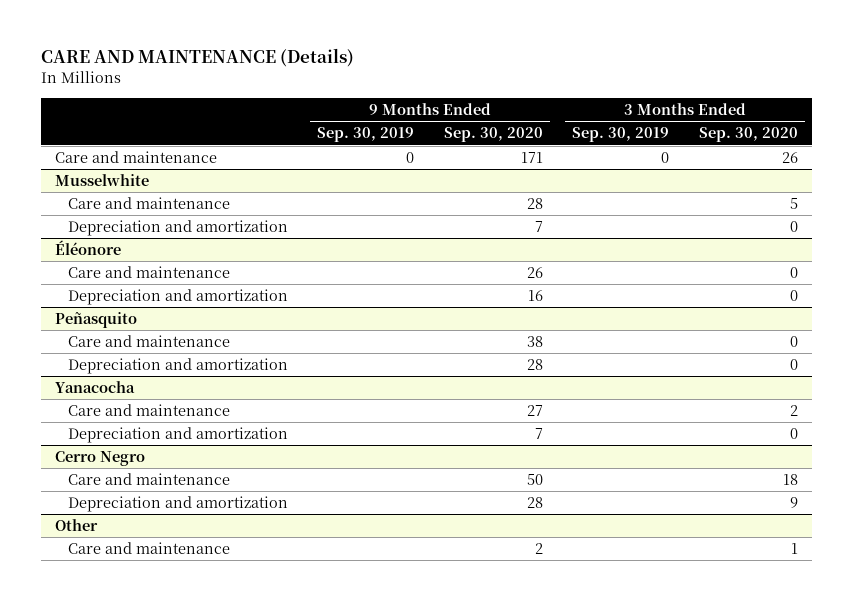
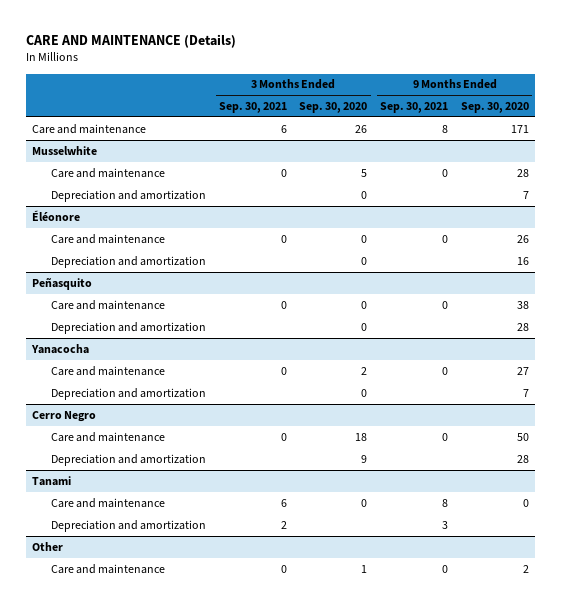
[317,127,415,143] Sep. 30, 2019 -> none
[572,127,670,143] Sep. 30, 2019 -> none
none -> [218,102,287,114] Sep. 30, 2021
none -> [380,102,449,114] Sep. 30, 2021
none -> [32,475,72,486] Tanami
none -> [50,497,165,508] Care and maintenance
none -> [50,519,206,532] Depreciation and amortization

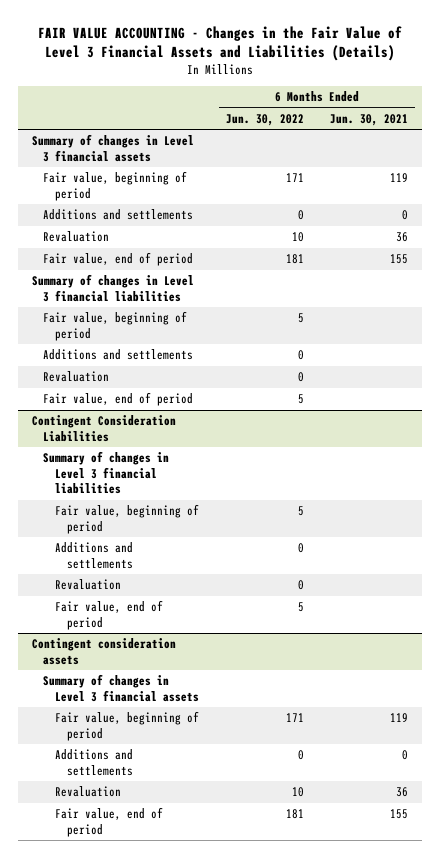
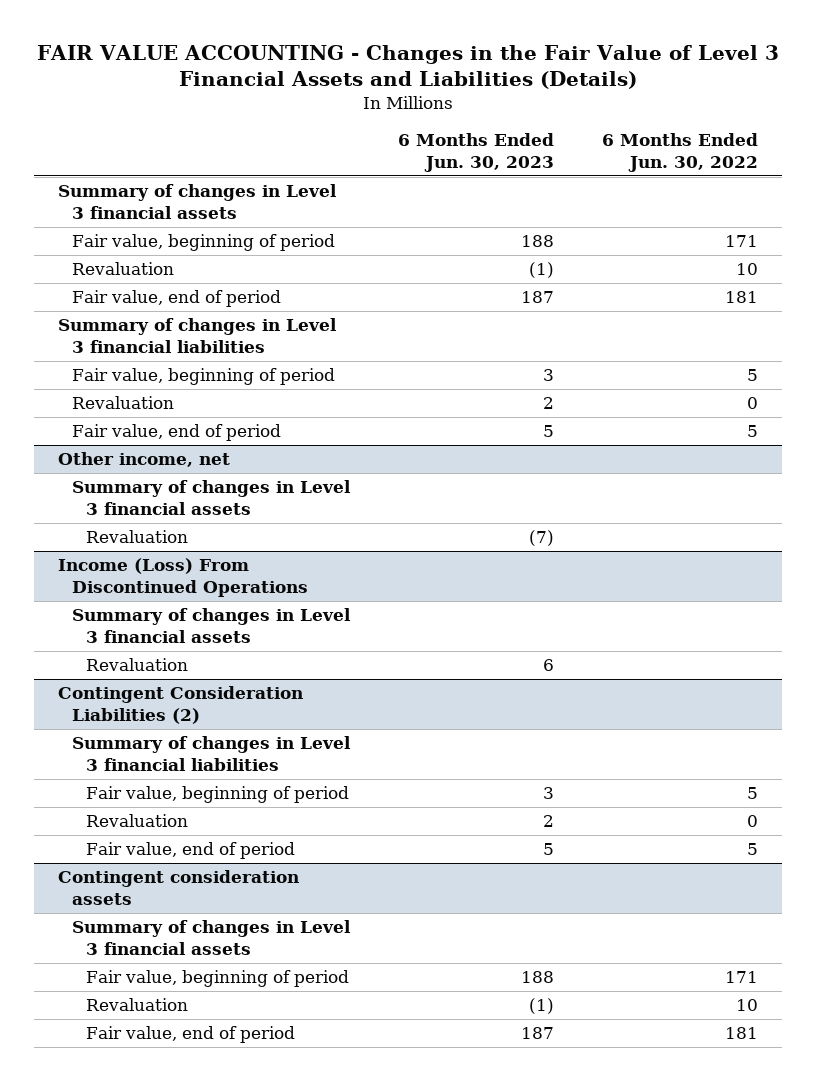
[330,113,409,126] Jun. 30, 2021 -> none
none -> [397,132,554,172] 6 Months Ended Jun. 30, 2023
[43,209,194,221] Additions and settlements -> none
[43,349,194,361] Additions and settlements -> none
none -> [57,452,230,468] Other income, net
none -> [72,480,352,516] Summary of changes in Level 3 financial assets
none -> [86,530,189,544] Revaluation
none -> [57,558,309,598] Income (Loss) From Discontinued Operations
none -> [72,608,352,644] Summary of changes in Level 3 financial assets
none -> [86,658,189,672] Revaluation
[31,415,176,442] Contingent Consideration Liabilities -> [57,686,303,725] Contingent Consideration Liabilities (2)
[55,542,134,569] Additions and settlements -> none
[55,749,134,776] Additions and settlements -> none

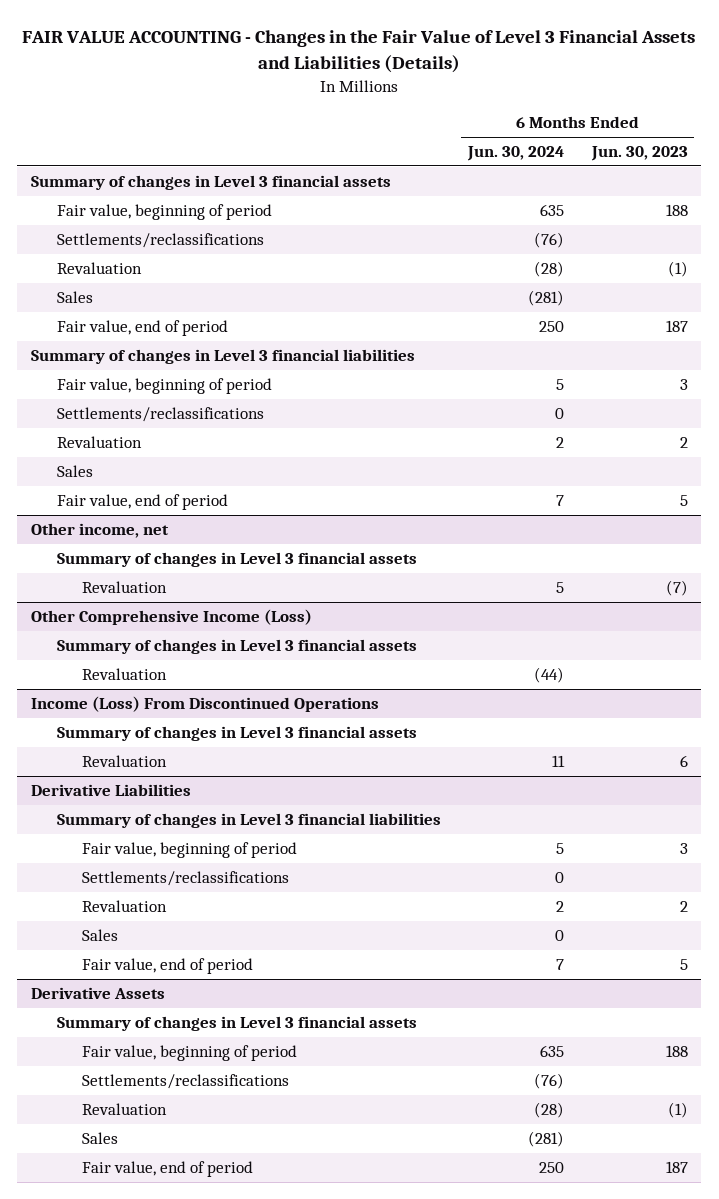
[601,132,758,172] 6 Months Ended Jun. 30, 2022 -> none
none -> [467,146,565,162] Jun. 30, 2024
none -> [56,233,264,249] Settlements/reclassifications
none -> [56,291,93,304] Sales
none -> [56,407,264,423] Settlements/reclassifications
none -> [56,465,93,478] Sales
none -> [31,609,313,626] Other Comprehensive Income (Loss)
none -> [56,639,417,655] Summary of changes in Level 3 financial assets
none -> [82,668,168,681] Revaluation
[57,686,303,725] Contingent Consideration Liabilities (2) -> [31,784,192,797] Derivative Liabilities
none -> [82,871,290,887] Settlements/reclassifications
none -> [82,929,119,942] Sales
[57,870,299,906] Contingent consideration assets -> [31,987,166,1000] Derivative Assets
none -> [82,1074,290,1090] Settlements/reclassifications
none -> [82,1132,119,1145] Sales

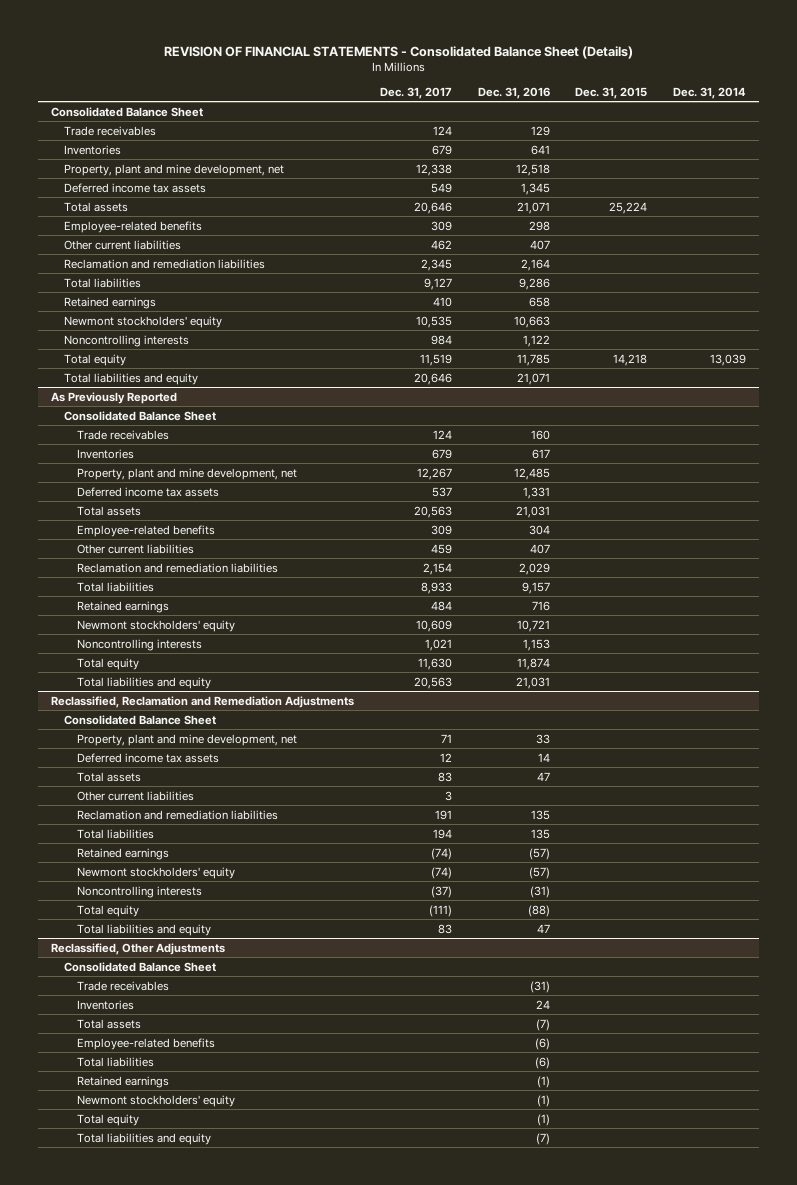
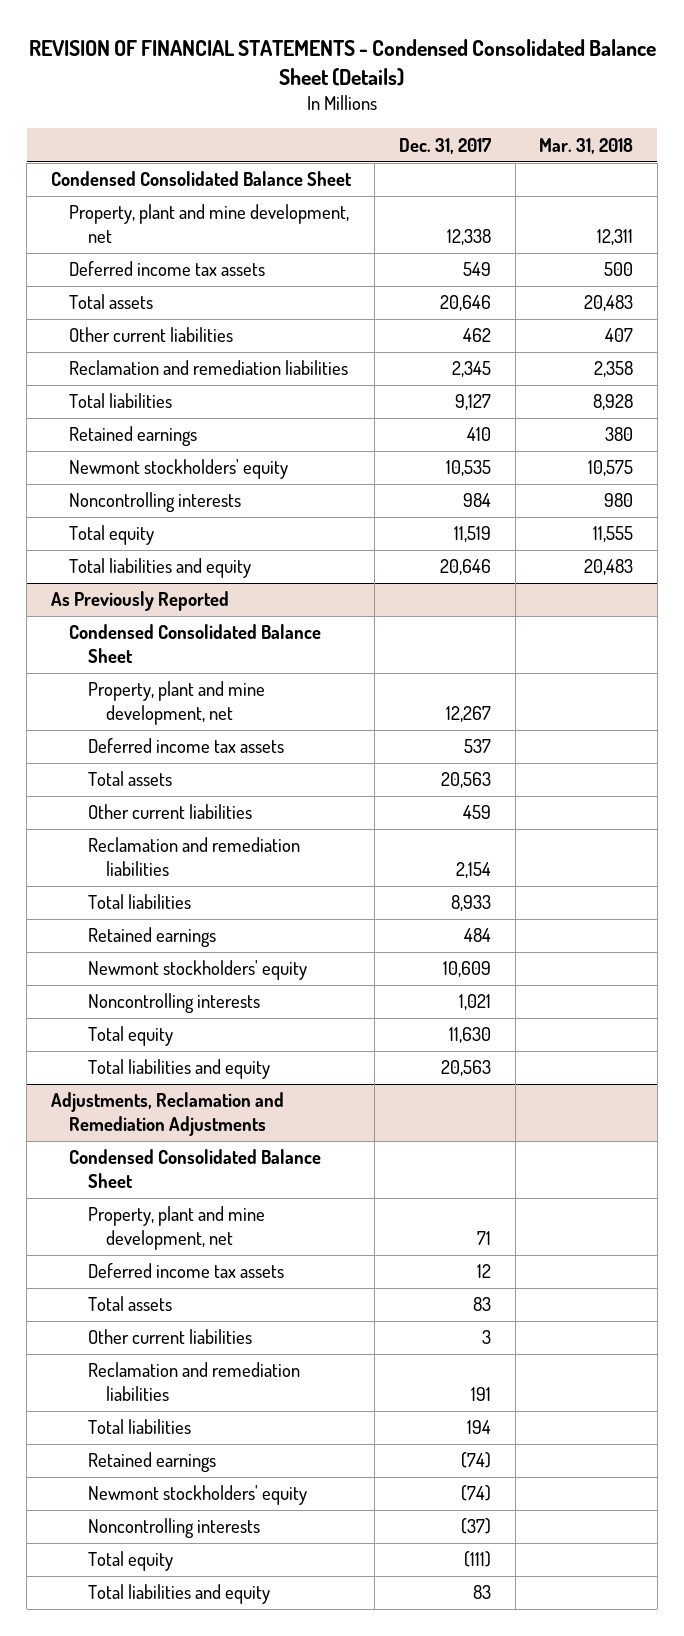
[163,45,633,59] REVISION OF FINANCIAL STATEMENTS - Consolidated Balance Sheet (Details) -> [29,38,657,86] REVISION OF FINANCIAL STATEMENTS - Condensed Consolidated Balance Sheet (Details)
[477,87,550,100] Dec. 31, 2016 -> none
[575,87,648,100] Dec. 31, 2015 -> none
[673,87,747,100] Dec. 31, 2014 -> none
none -> [539,137,634,154] Mar. 31, 2018
[63,125,156,136] Trade receivables -> none
[63,144,121,155] Inventories -> none
[50,106,203,117] Consolidated Balance Sheet -> [50,171,352,187] Condensed Consolidated Balance Sheet
[63,220,202,233] Employee-related benefits -> none
[76,429,169,440] Trade receivables -> none
[76,448,134,459] Inventories -> none
[63,410,216,421] Consolidated Balance Sheet -> [69,624,322,663] Condensed Consolidated Balance Sheet
[76,524,215,537] Employee-related benefits -> none
[50,695,354,708] Reclassified, Reclamation and Remediation Adjustments -> [50,1092,284,1136] Adjustments, Reclamation and Remediation Adjustments
[63,714,216,725] Consolidated Balance Sheet -> [69,1149,322,1188] Condensed Consolidated Balance Sheet
[50,942,225,955] Reclassified, Other Adjustments -> none
[63,961,216,972] Consolidated Balance Sheet -> none
[76,980,169,991] Trade receivables -> none
[76,999,134,1010] Inventories -> none
[76,1018,141,1029] Total assets -> none
[76,1037,215,1050] Employee-related benefits -> none
[76,1056,154,1067] Total liabilities -> none
[76,1075,169,1088] Retained earnings -> none
[76,1094,235,1107] Newmont stockholders' equity -> none
[76,1113,139,1126] Total equity -> none
[76,1132,211,1145] Total liabilities and equity -> none

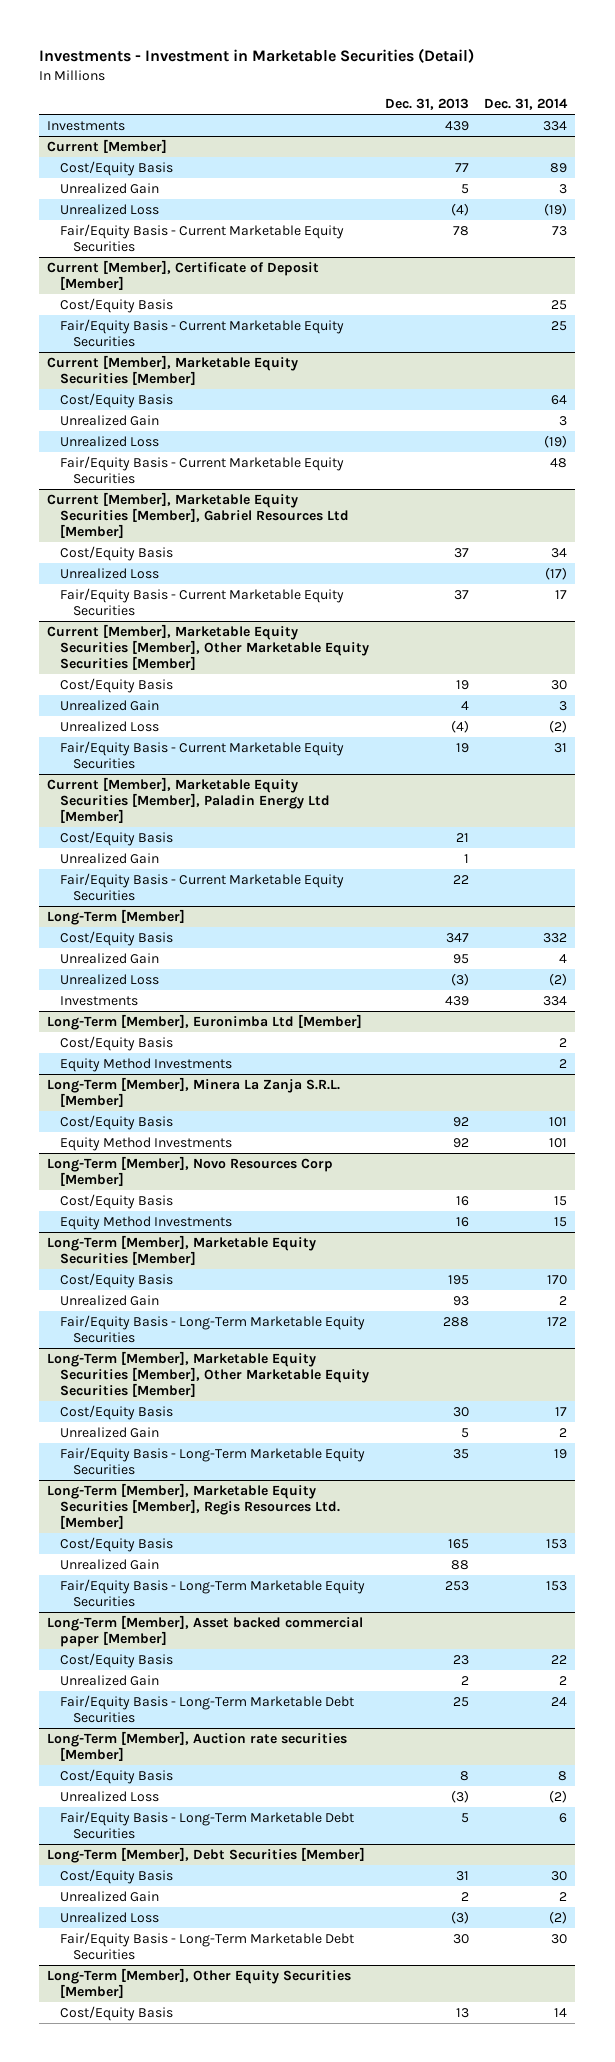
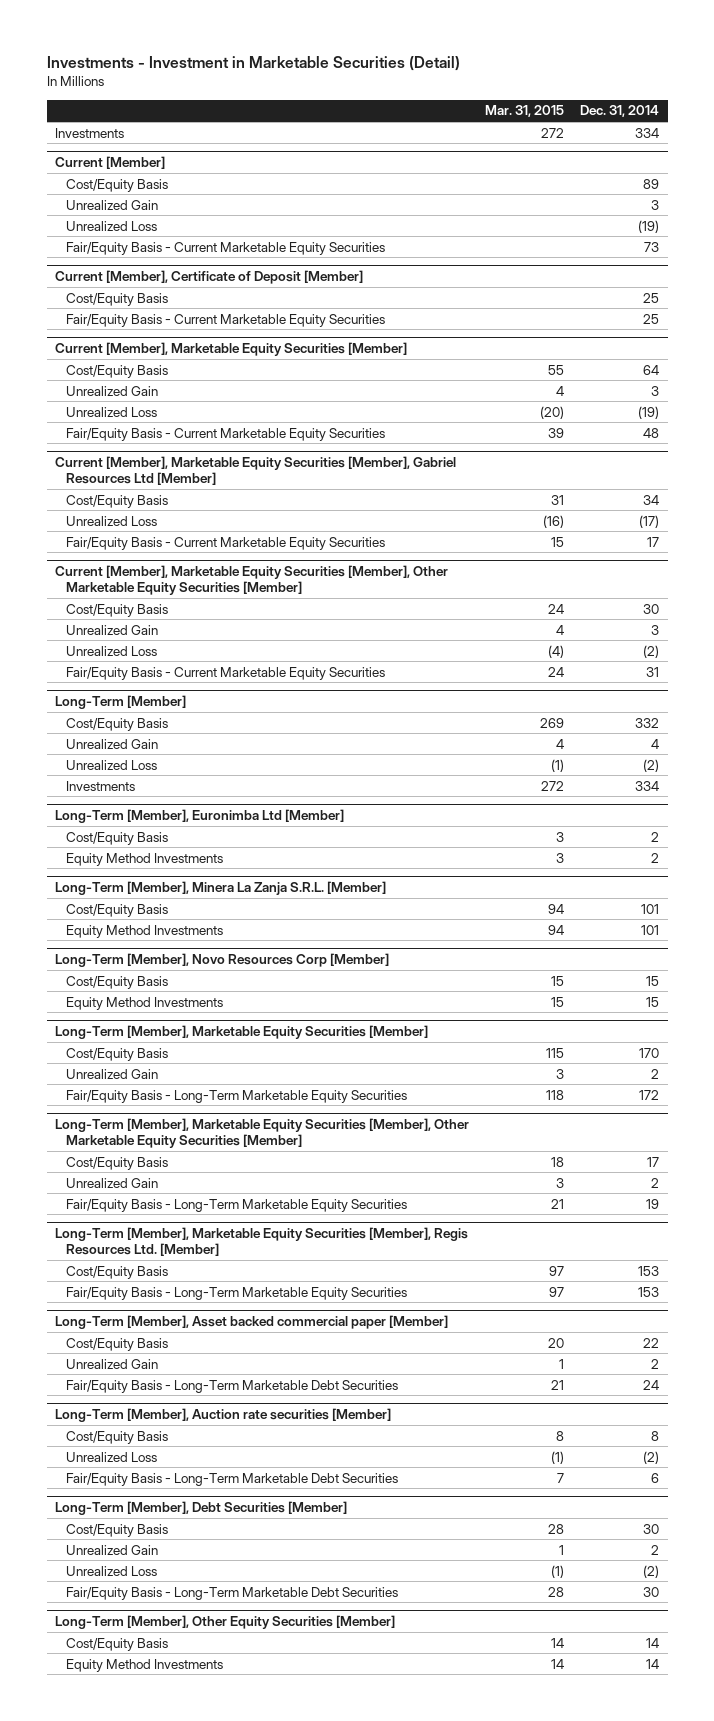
[384,98,469,111] Dec. 31, 2013 -> none
none -> [485,105,565,118] Mar. 31, 2015
[47,776,331,824] Current [Member], Marketable Equity Securities [Member], Paladin Energy Ltd [Member] -> none
[60,830,174,846] Cost/Equity Basis -> none
[60,852,160,864] Unrealized Gain -> none
[60,872,345,902] Fair/Equity Basis - Current Marketable Equity Securities -> none
[60,1558,160,1570] Unrealized Gain -> none
none -> [65,1658,223,1672] Equity Method Investments

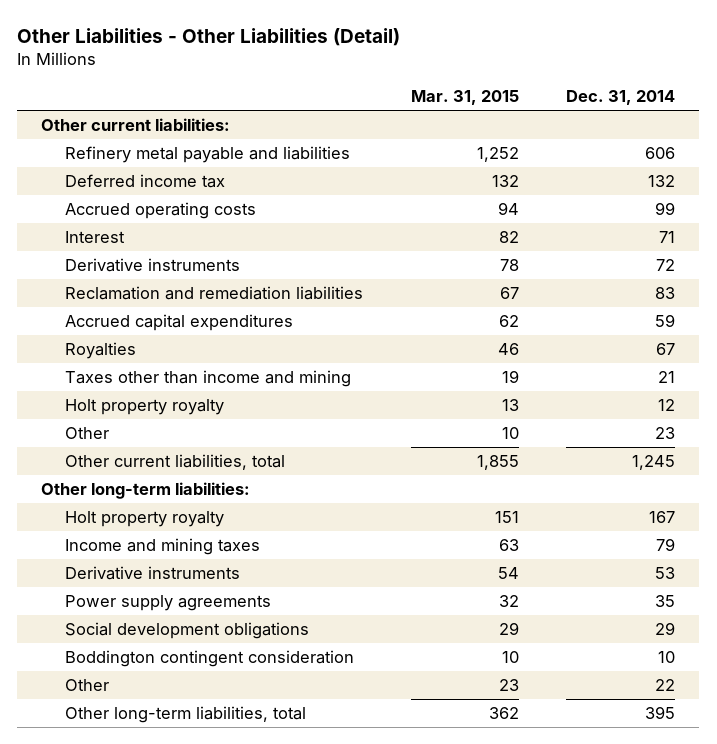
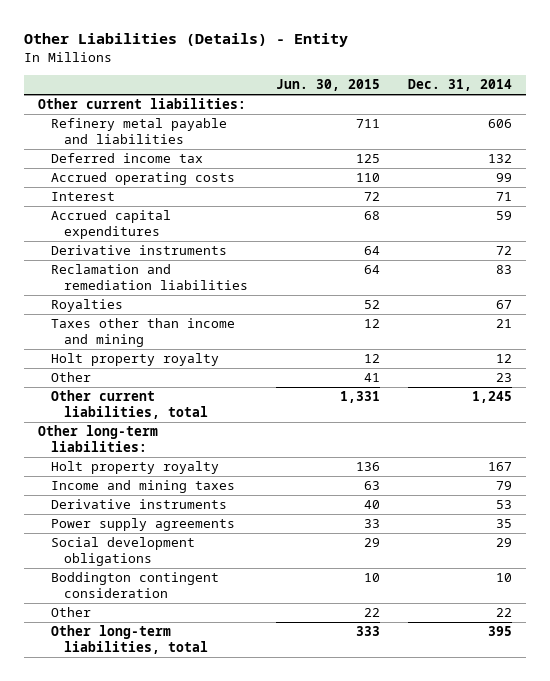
[17,28,401,47] Other Liabilities - Other Liabilities (Detail) -> [24,33,349,48] Other Liabilities (Details) - Entity
[410,90,519,106] Mar. 31, 2015 -> none
none -> [275,79,380,92] Jun. 30, 2015
[65,314,294,332] Accrued capital expenditures -> [51,210,172,240] Accrued capital expenditures

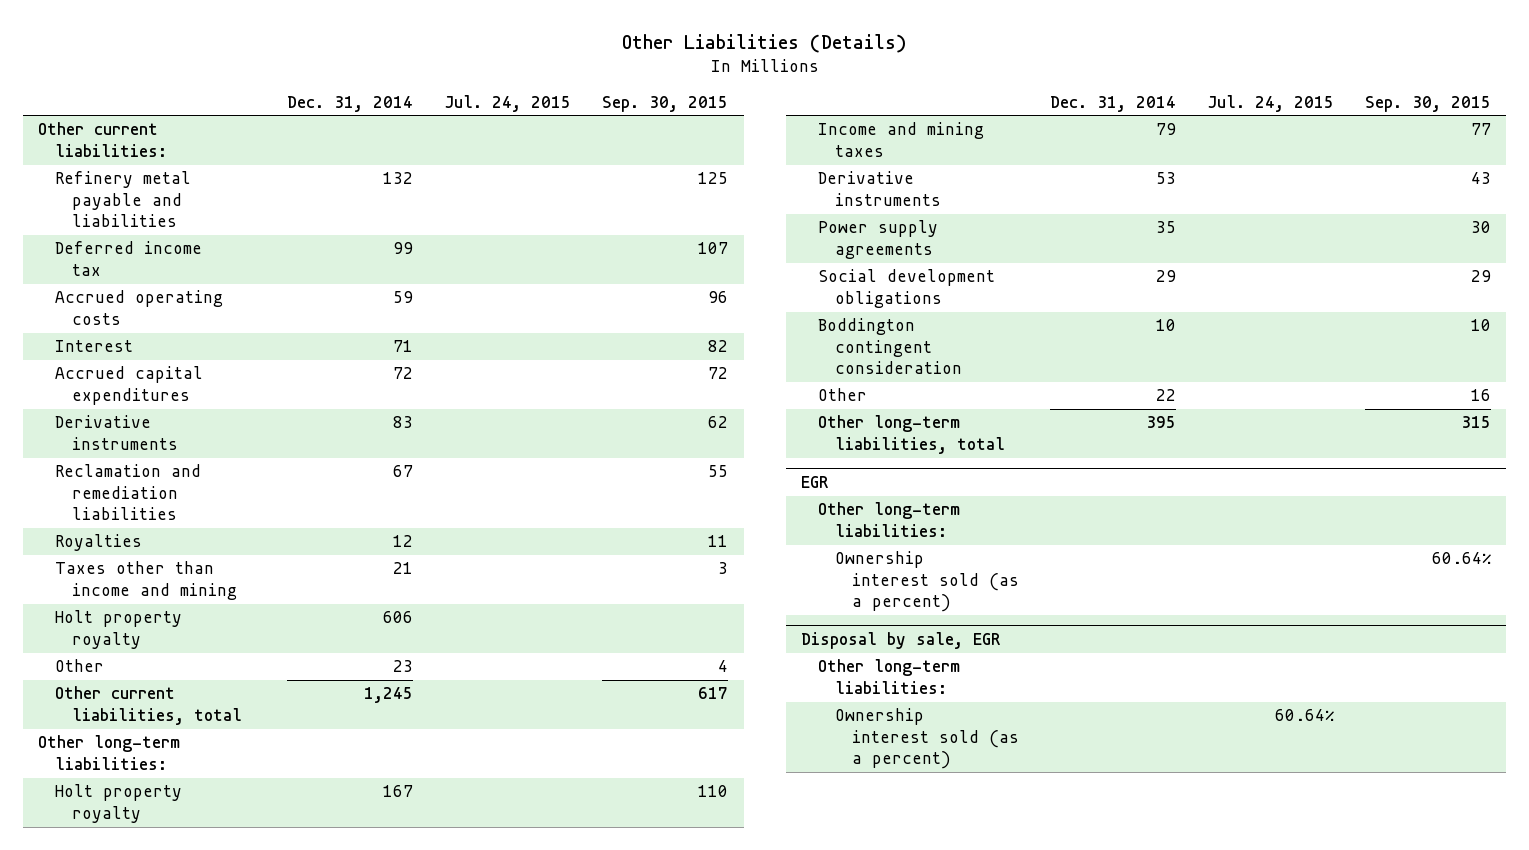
[24,33,349,48] Other Liabilities (Details) - Entity -> [621,33,907,53] Other Liabilities (Details)
[275,79,380,92] Jun. 30, 2015 -> none
none -> [444,94,572,112] Jul. 24, 2015
none -> [602,95,729,112] Sep. 30, 2015
[488,119,513,129] 606 -> [383,172,414,185] 132
[488,154,513,164] 132 -> [393,242,414,255] 99
[496,173,513,183] 99 -> [393,291,414,304] 59
[496,211,513,221] 59 -> [393,367,414,380] 72
[496,246,513,256] 72 -> [393,416,414,429] 83
[496,265,513,275] 83 -> [393,465,414,478] 67
[496,300,513,310] 67 -> [393,535,414,548] 12
[496,354,513,364] 12 -> [383,611,414,624] 606
none -> [800,476,828,489] EGR
none -> [818,502,961,537] Other long-term liabilities:
none -> [835,551,1020,613] Ownership interest sold (as a percent)
none -> [800,632,1000,650] Disposal by sale, EGR
none -> [818,659,961,694] Other long-term liabilities:
none -> [835,708,1020,770] Ownership interest sold (as a percent)

